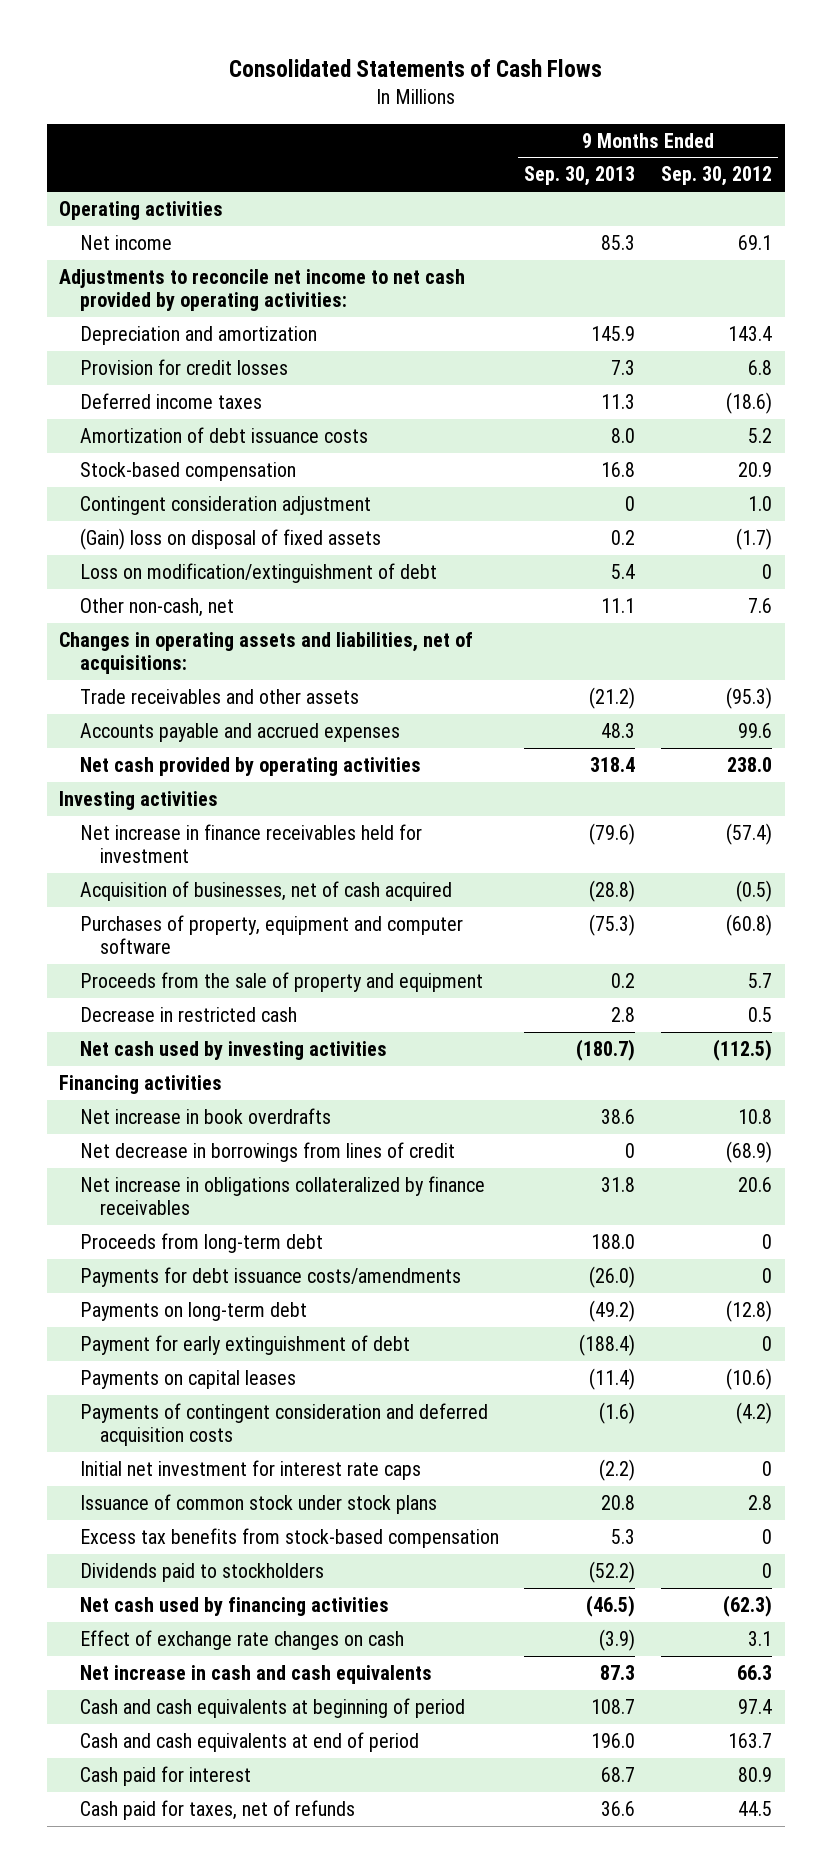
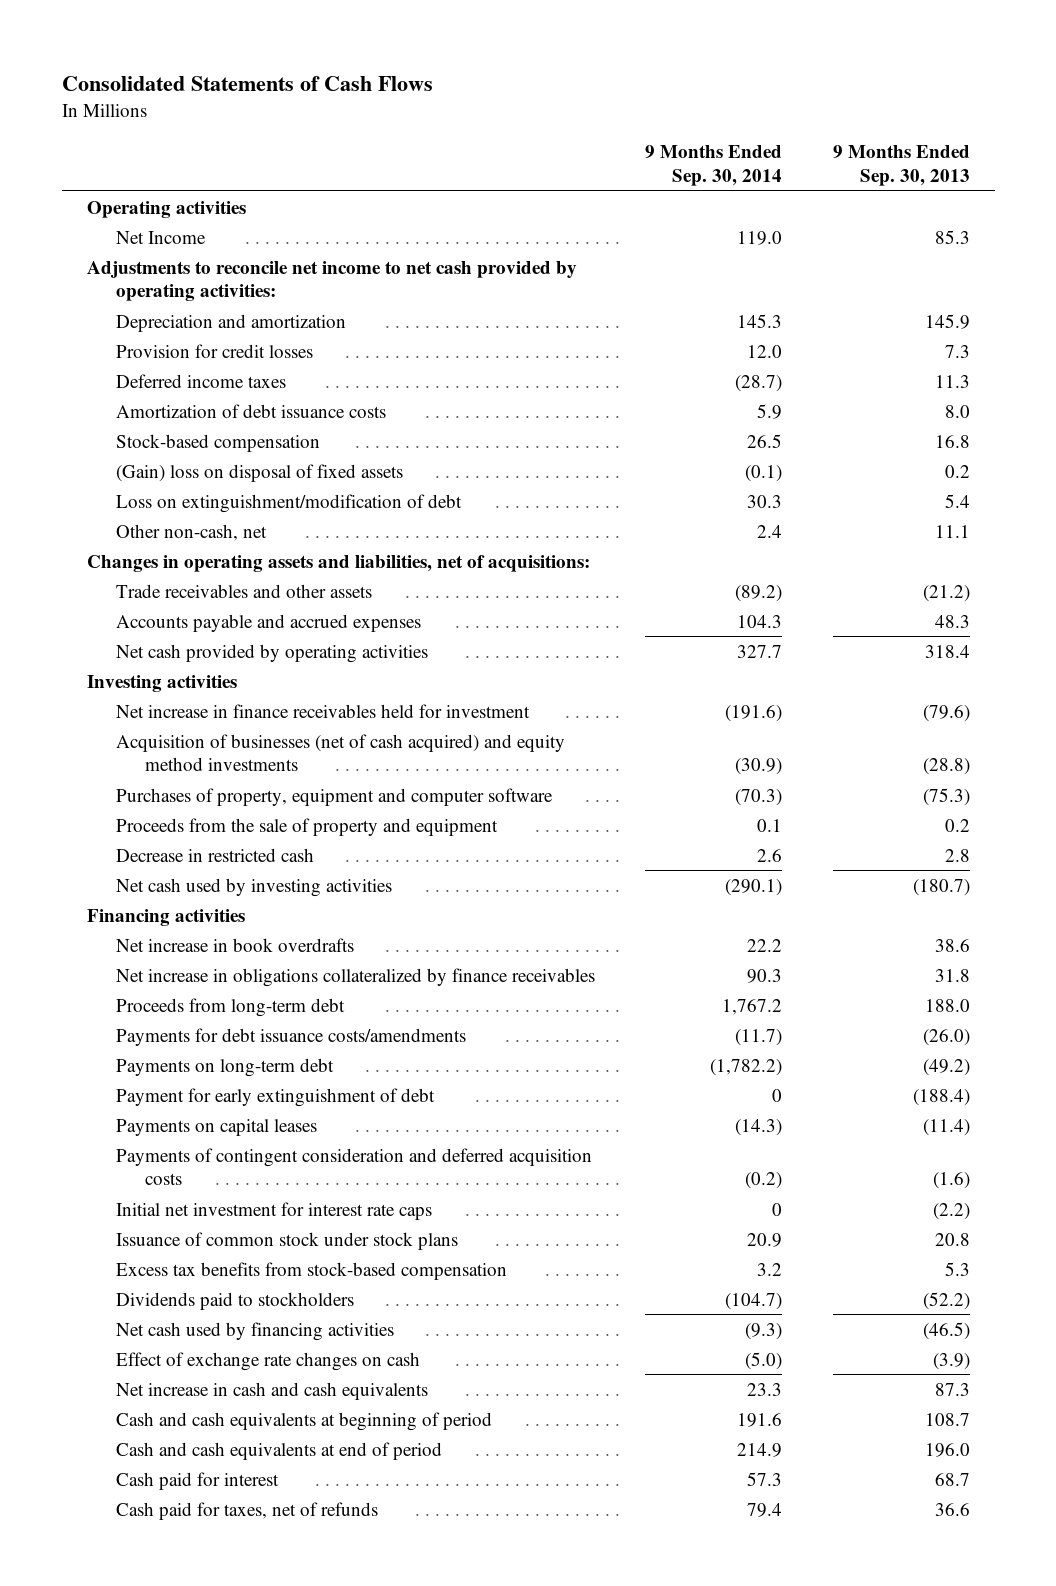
[660,166,772,187] Sep. 30, 2012 -> none
none -> [645,145,783,187] 9 Months Ended Sep. 30, 2014
[79,234,172,250] Net income -> [115,230,206,244] Net Income
[79,495,371,515] Contingent consideration adjustment -> none
[79,562,437,583] Loss on modification/extinguishment of debt -> [115,493,462,513] Loss on extinguishment/modification of debt
[79,880,452,901] Acquisition of businesses, net of cash acquired -> [115,733,565,772] Acquisition of businesses (net of cash acquired) and equity method investments
[79,1141,455,1162] Net decrease in borrowings from lines of credit -> none

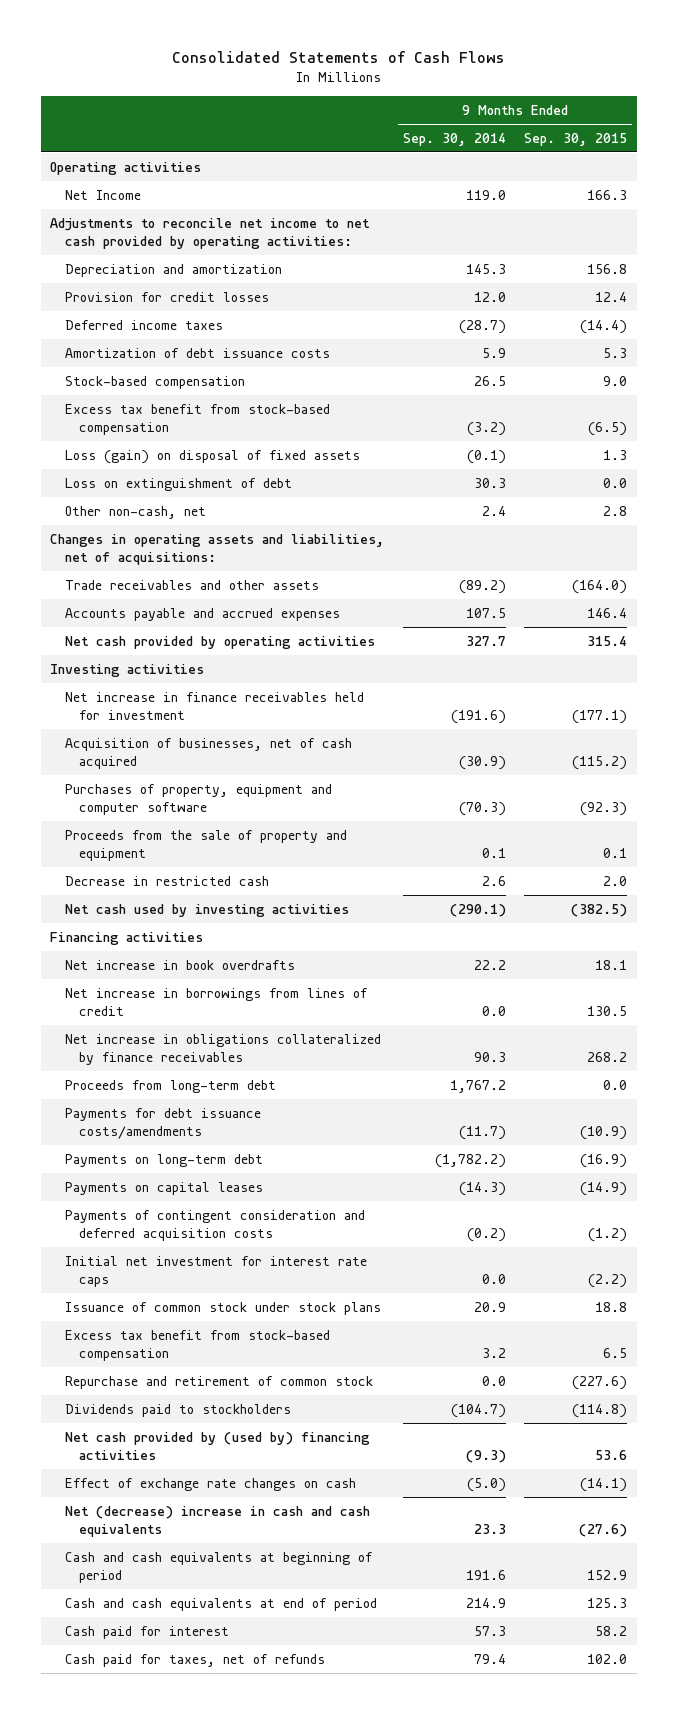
[832,145,970,187] 9 Months Ended Sep. 30, 2013 -> none
none -> [524,132,628,146] Sep. 30, 2015
none -> [64,403,330,435] Excess tax benefit from stock-based compensation
[115,463,403,482] (Gain) loss on disposal of fixed assets -> [64,449,360,464] Loss (gain) on disposal of fixed assets
[115,493,462,513] Loss on extinguishment/modification of debt -> [64,477,292,491] Loss on extinguishment of debt
[737,614,783,628] 104.3 -> [465,607,506,618] 107.5
[115,733,565,772] Acquisition of businesses (net of cash acquired) and equity method investments -> [64,737,352,769] Acquisition of businesses, net of cash acquired
none -> [64,987,368,1016] Net increase in borrowings from lines of credit
[115,1087,435,1107] Payment for early extinguishment of debt -> none
[772,1202,783,1216] 0 -> [481,1273,506,1284] 0.0
[115,1261,507,1280] Excess tax benefits from stock-based compensation -> [64,1329,330,1361] Excess tax benefit from stock-based compensation
none -> [64,1375,373,1389] Repurchase and retirement of common stock
[115,1321,394,1341] Net cash used by financing activities -> [64,1431,370,1460] Net cash provided by (used by) financing activities
[115,1381,428,1400] Net increase in cash and cash equivalents -> [64,1505,370,1537] Net (decrease) increase in cash and cash equivalents

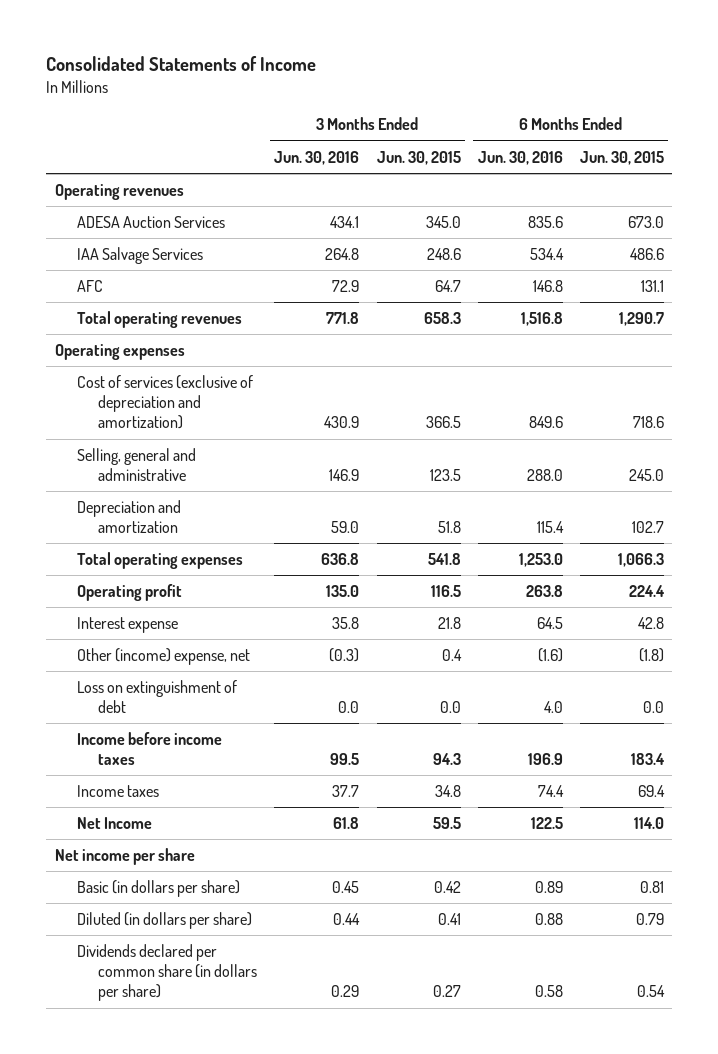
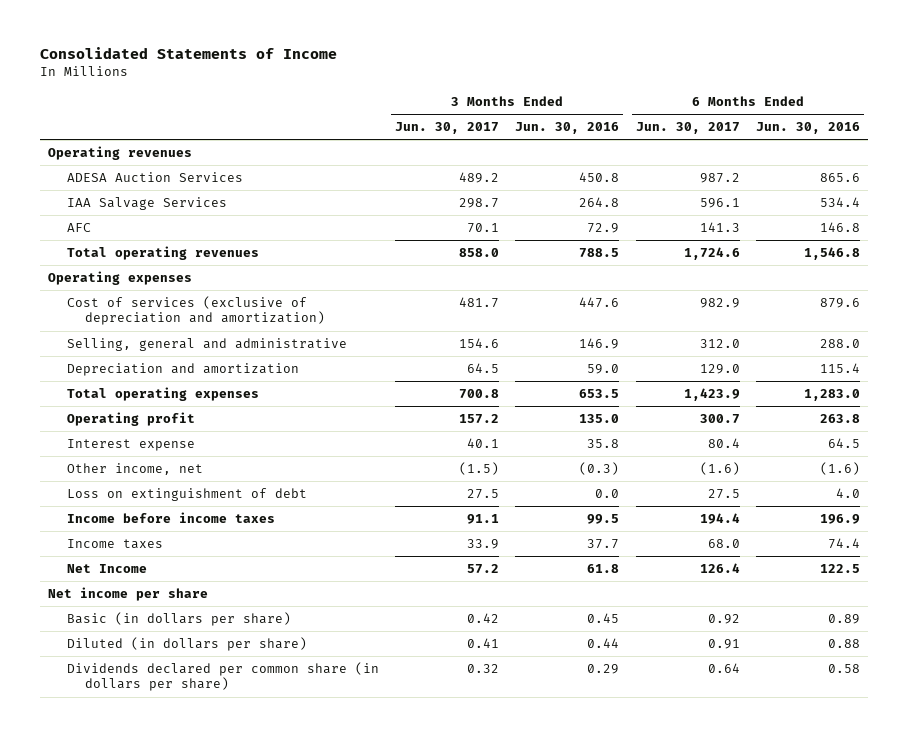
[376,150,461,165] Jun. 30, 2015 -> none
[579,150,664,165] Jun. 30, 2015 -> none
none -> [395,122,500,135] Jun. 30, 2017
none -> [635,122,740,135] Jun. 30, 2017
[330,216,360,229] 434.1 -> [579,172,620,183] 450.8
[527,216,563,229] 835.6 -> [820,173,861,183] 865.6
[326,312,360,325] 771.8 -> [579,248,620,259] 788.5
[520,312,563,327] 1,516.8 -> [804,247,861,261] 1,546.8
[324,416,360,429] 430.9 -> [579,297,620,309] 447.6
[528,416,563,429] 849.6 -> [820,298,861,309] 879.6
[321,553,360,566] 636.8 -> [579,389,620,399] 653.5
[518,553,563,568] 1,253.0 -> [804,389,861,402] 1,283.0
[76,648,250,666] Other (income) expense, net -> [66,463,203,476] Other income, net

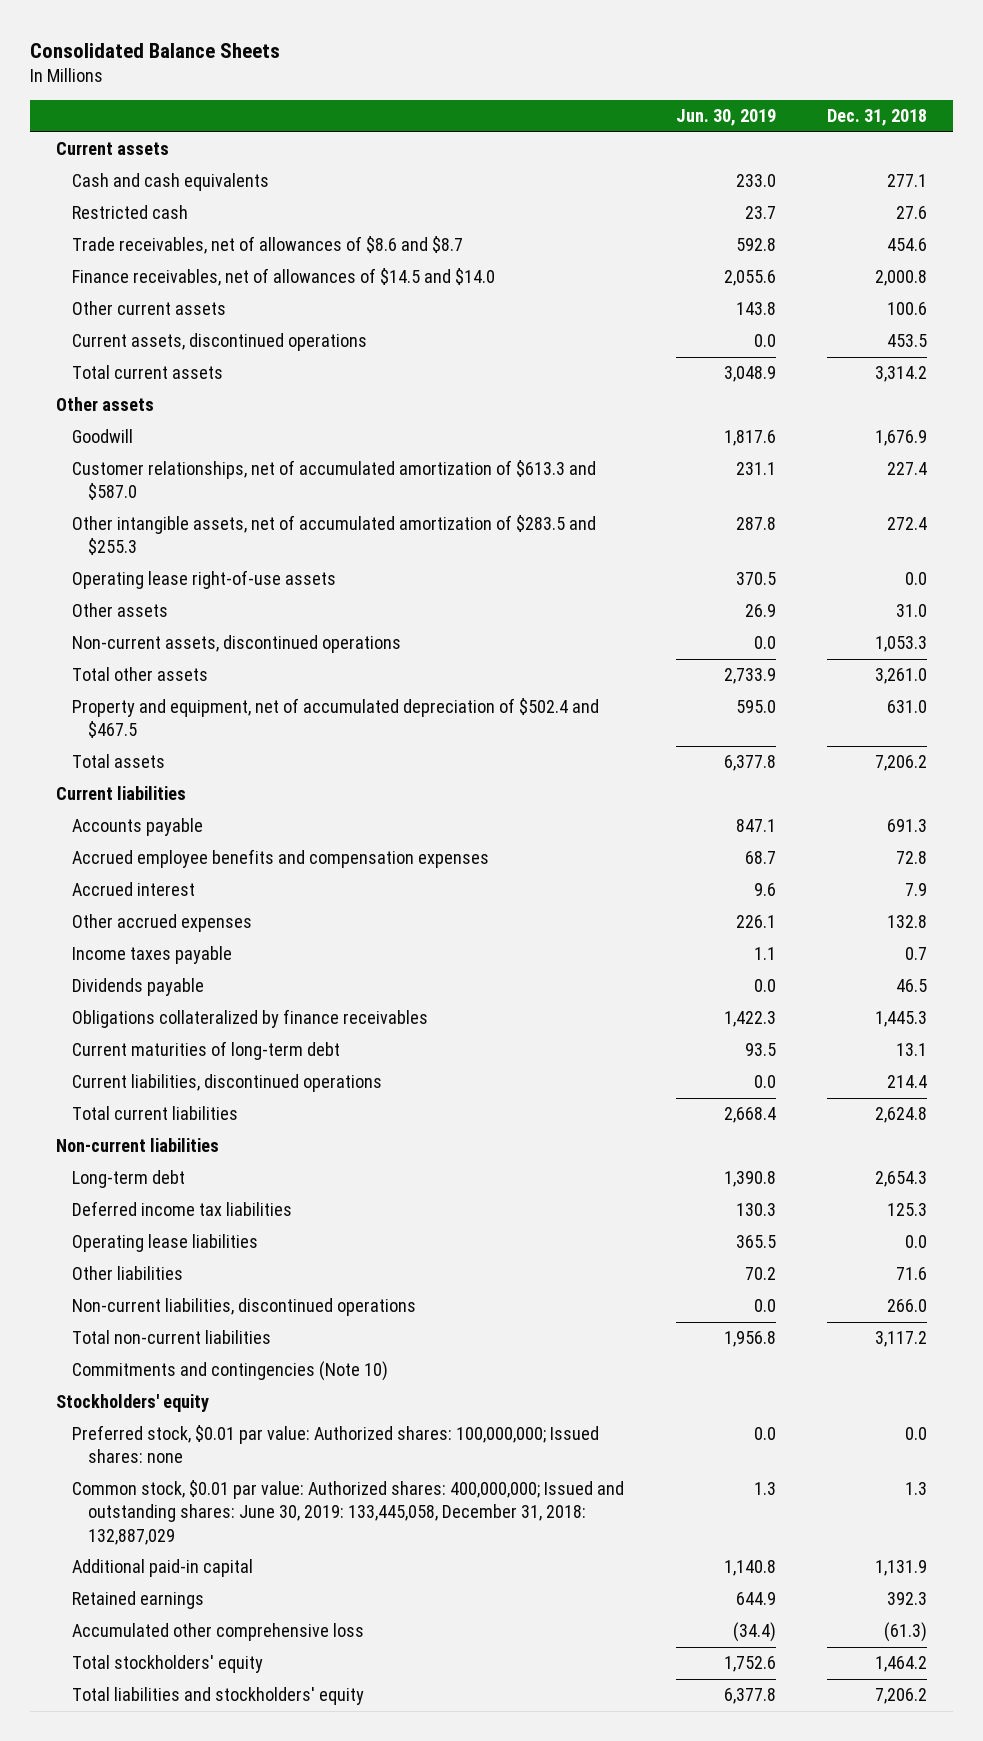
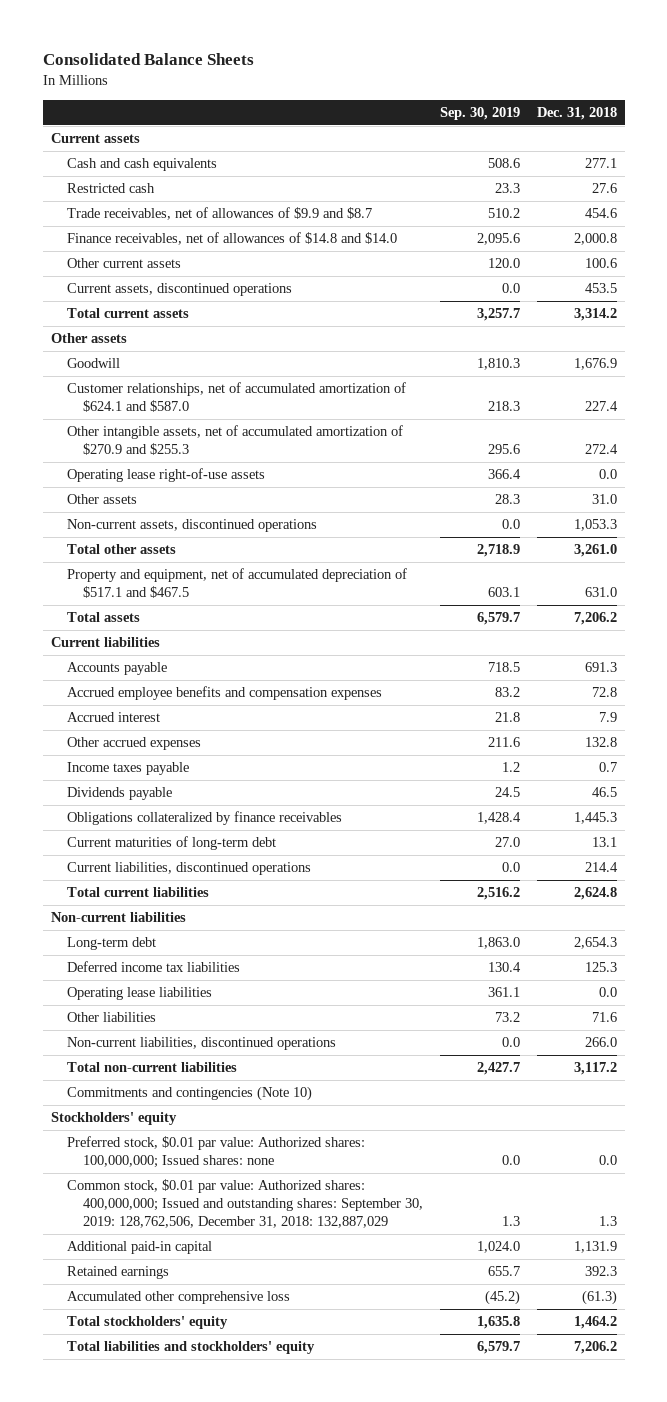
[675,109,776,127] Jun. 30, 2019 -> none
none -> [439,107,520,121] Sep. 30, 2019
[72,236,464,255] Trade receivables, net of allowances of $8.6 and $8.7 -> [67,207,373,221] Trade receivables, net of allowances of $9.9 and $8.7
[72,268,496,287] Finance receivables, net of allowances of $14.5 and $14.0 -> [67,232,398,246] Finance receivables, net of allowances of $14.8 and $14.0
[72,460,597,501] Customer relationships, net of accumulated amortization of $613.3 and $587.0 -> [67,382,407,413] Customer relationships, net of accumulated amortization of $624.1 and $587.0
[72,515,597,556] Other intangible assets, net of accumulated amortization of $283.5 and $255.3 -> [67,425,404,456] Other intangible assets, net of accumulated amortization of $270.9 and $255.3
[72,698,600,739] Property and equipment, net of accumulated depreciation of $502.4 and $467.5 -> [67,568,408,599] Property and equipment, net of accumulated depreciation of $517.1 and $467.5
[72,1480,625,1545] Common stock, $0.01 par value: Authorized shares: 400,000,000; Issued and outstanding shares: June 30, 2019: 133,445,058, December 31, 2018: 132,887,029 -> [67,1179,424,1229] Common stock, $0.01 par value: Authorized shares: 400,000,000; Issued and outstanding shares: September 30, 2019: 128,762,506, December 31, 2018: 132,887,029

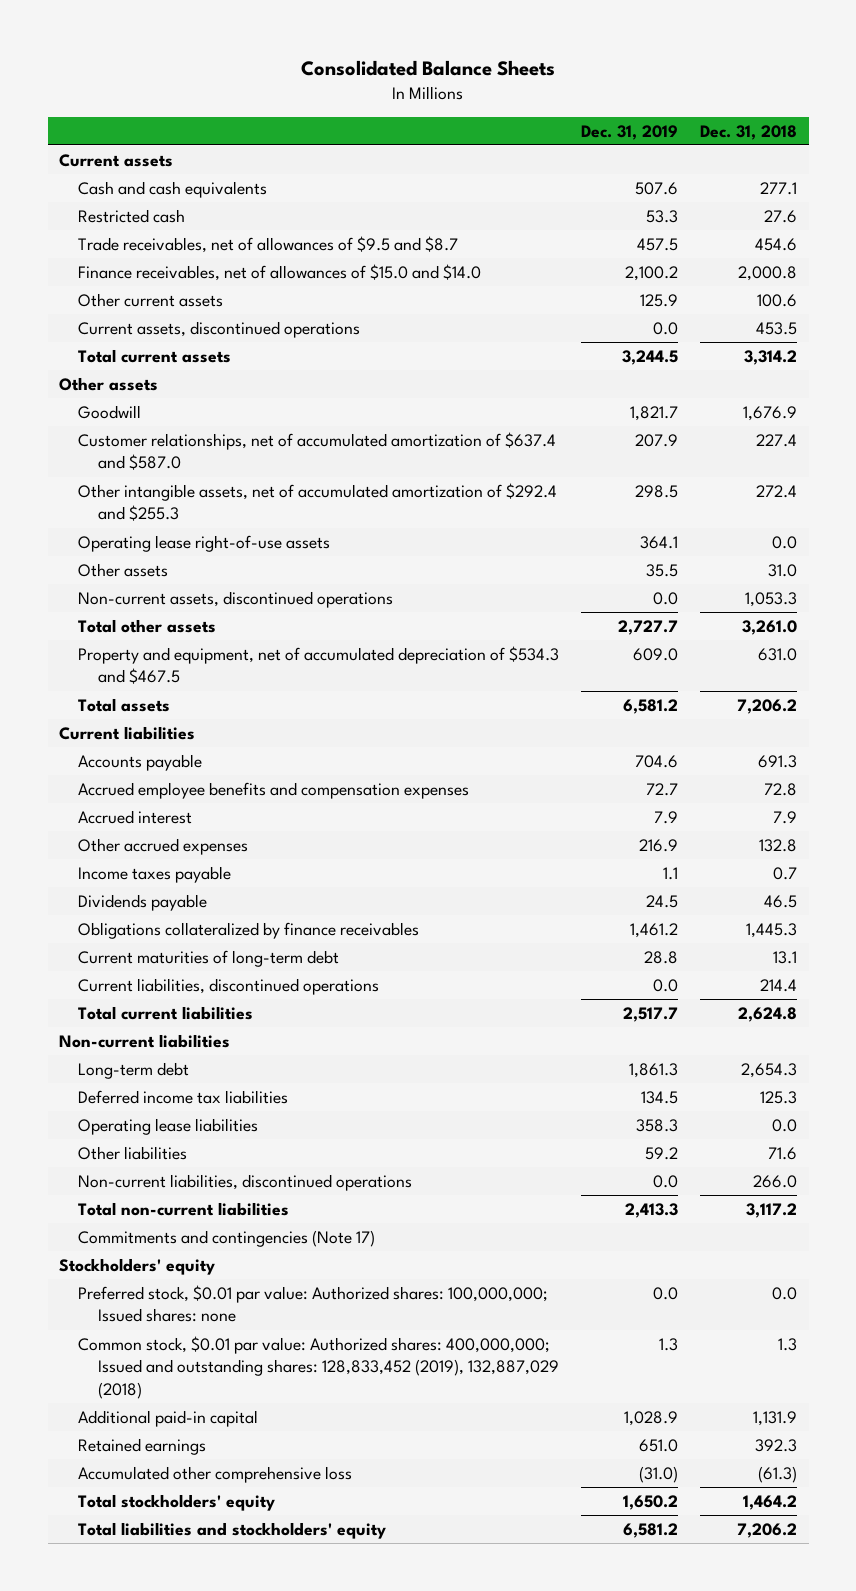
[439,107,520,121] Sep. 30, 2019 -> none
none -> [581,124,679,140] Dec. 31, 2019
[67,207,373,221] Trade receivables, net of allowances of $9.9 and $8.7 -> [78,235,459,253] Trade receivables, net of allowances of $9.5 and $8.7
[67,232,398,246] Finance receivables, net of allowances of $14.8 and $14.0 -> [78,263,482,281] Finance receivables, net of allowances of $15.0 and $14.0
[67,382,407,413] Customer relationships, net of accumulated amortization of $624.1 and $587.0 -> [78,431,557,471] Customer relationships, net of accumulated amortization of $637.4 and $587.0
[67,425,404,456] Other intangible assets, net of accumulated amortization of $270.9 and $255.3 -> [78,482,558,522] Other intangible assets, net of accumulated amortization of $292.4 and $255.3
[67,568,408,599] Property and equipment, net of accumulated depreciation of $517.1 and $467.5 -> [78,645,560,685] Property and equipment, net of accumulated depreciation of $534.3 and $467.5
[67,1086,313,1102] Commitments and contingencies (Note 10) -> [78,1229,376,1247] Commitments and contingencies (Note 17)
[67,1179,424,1229] Common stock, $0.01 par value: Authorized shares: 400,000,000; Issued and outstanding shares: September 30, 2019: 128,762,506, December 31, 2018: 132,887,029 -> [78,1335,559,1399] Common stock, $0.01 par value: Authorized shares: 400,000,000; Issued and outstanding shares: 128,833,452 (2019), 132,887,029 (2018)

